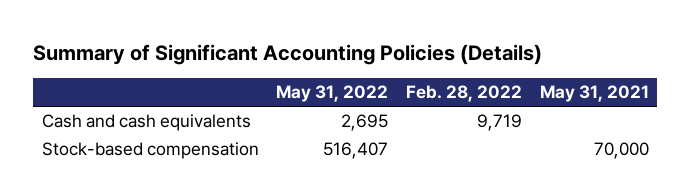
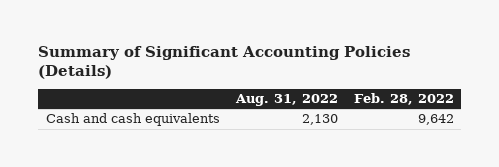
[276,85,389,103] May 31, 2022 -> none
[539,85,649,103] May 31, 2021 -> none
none -> [234,94,338,107] Aug. 31, 2022
[41,142,259,160] Stock-based compensation -> none
[476,114,522,132] 9,719 -> [417,114,454,126] 9,642

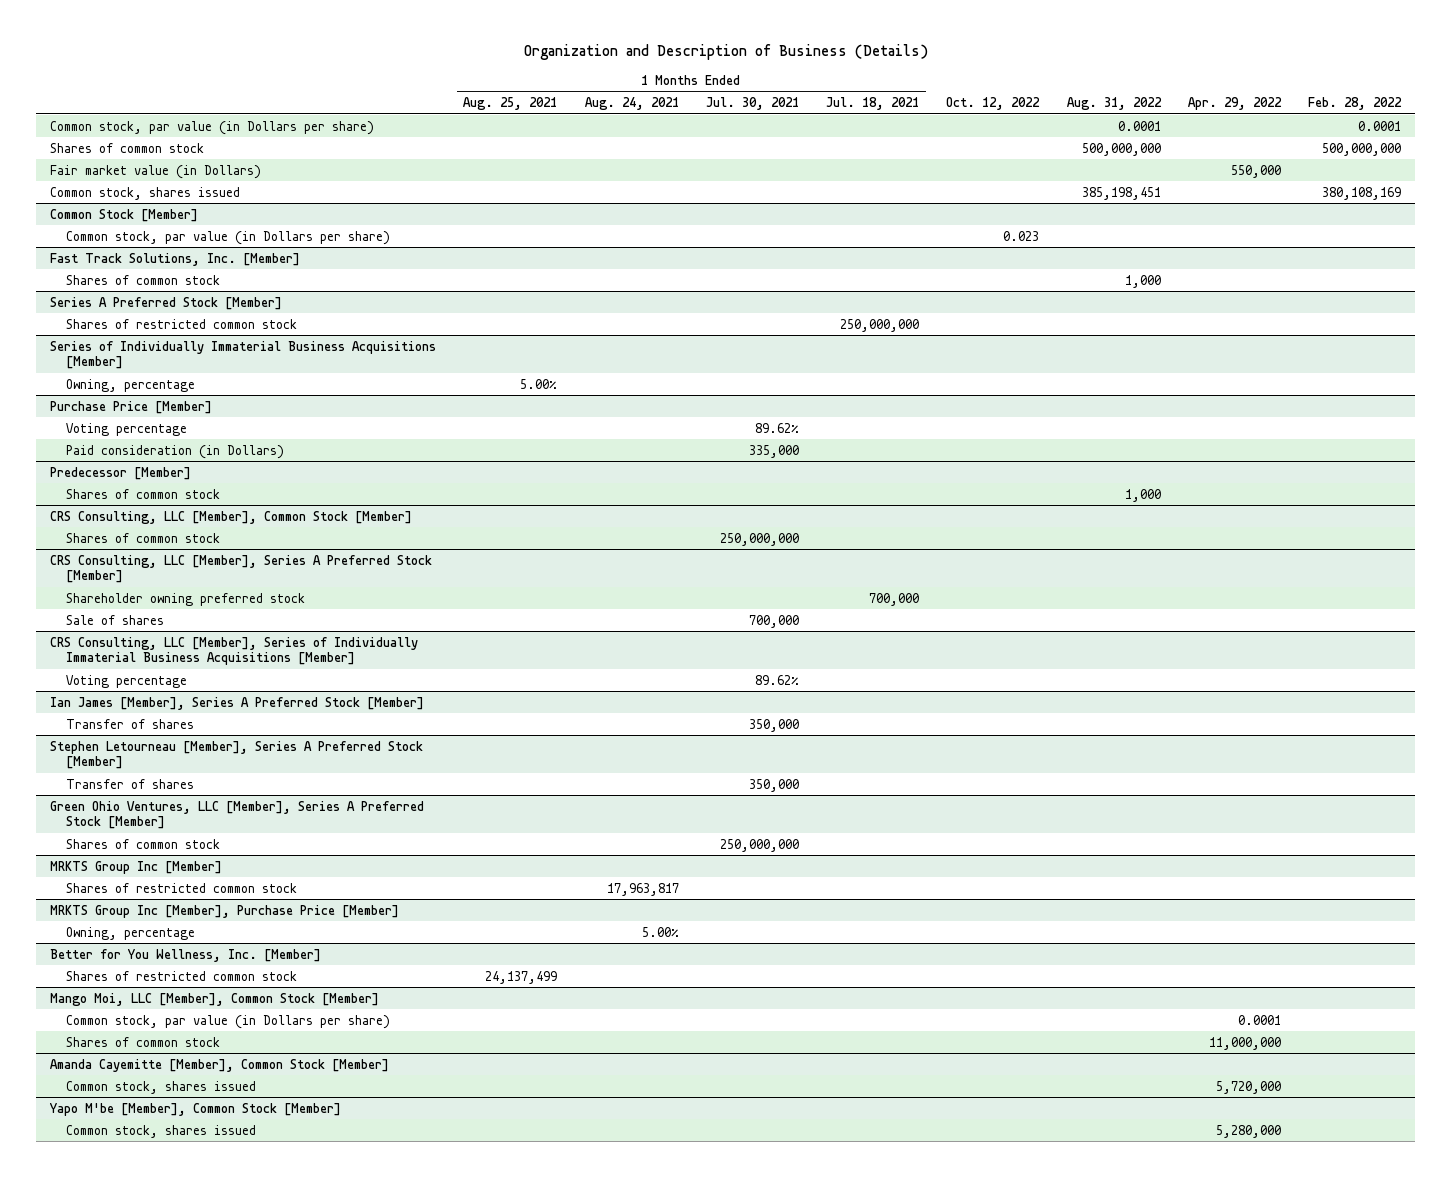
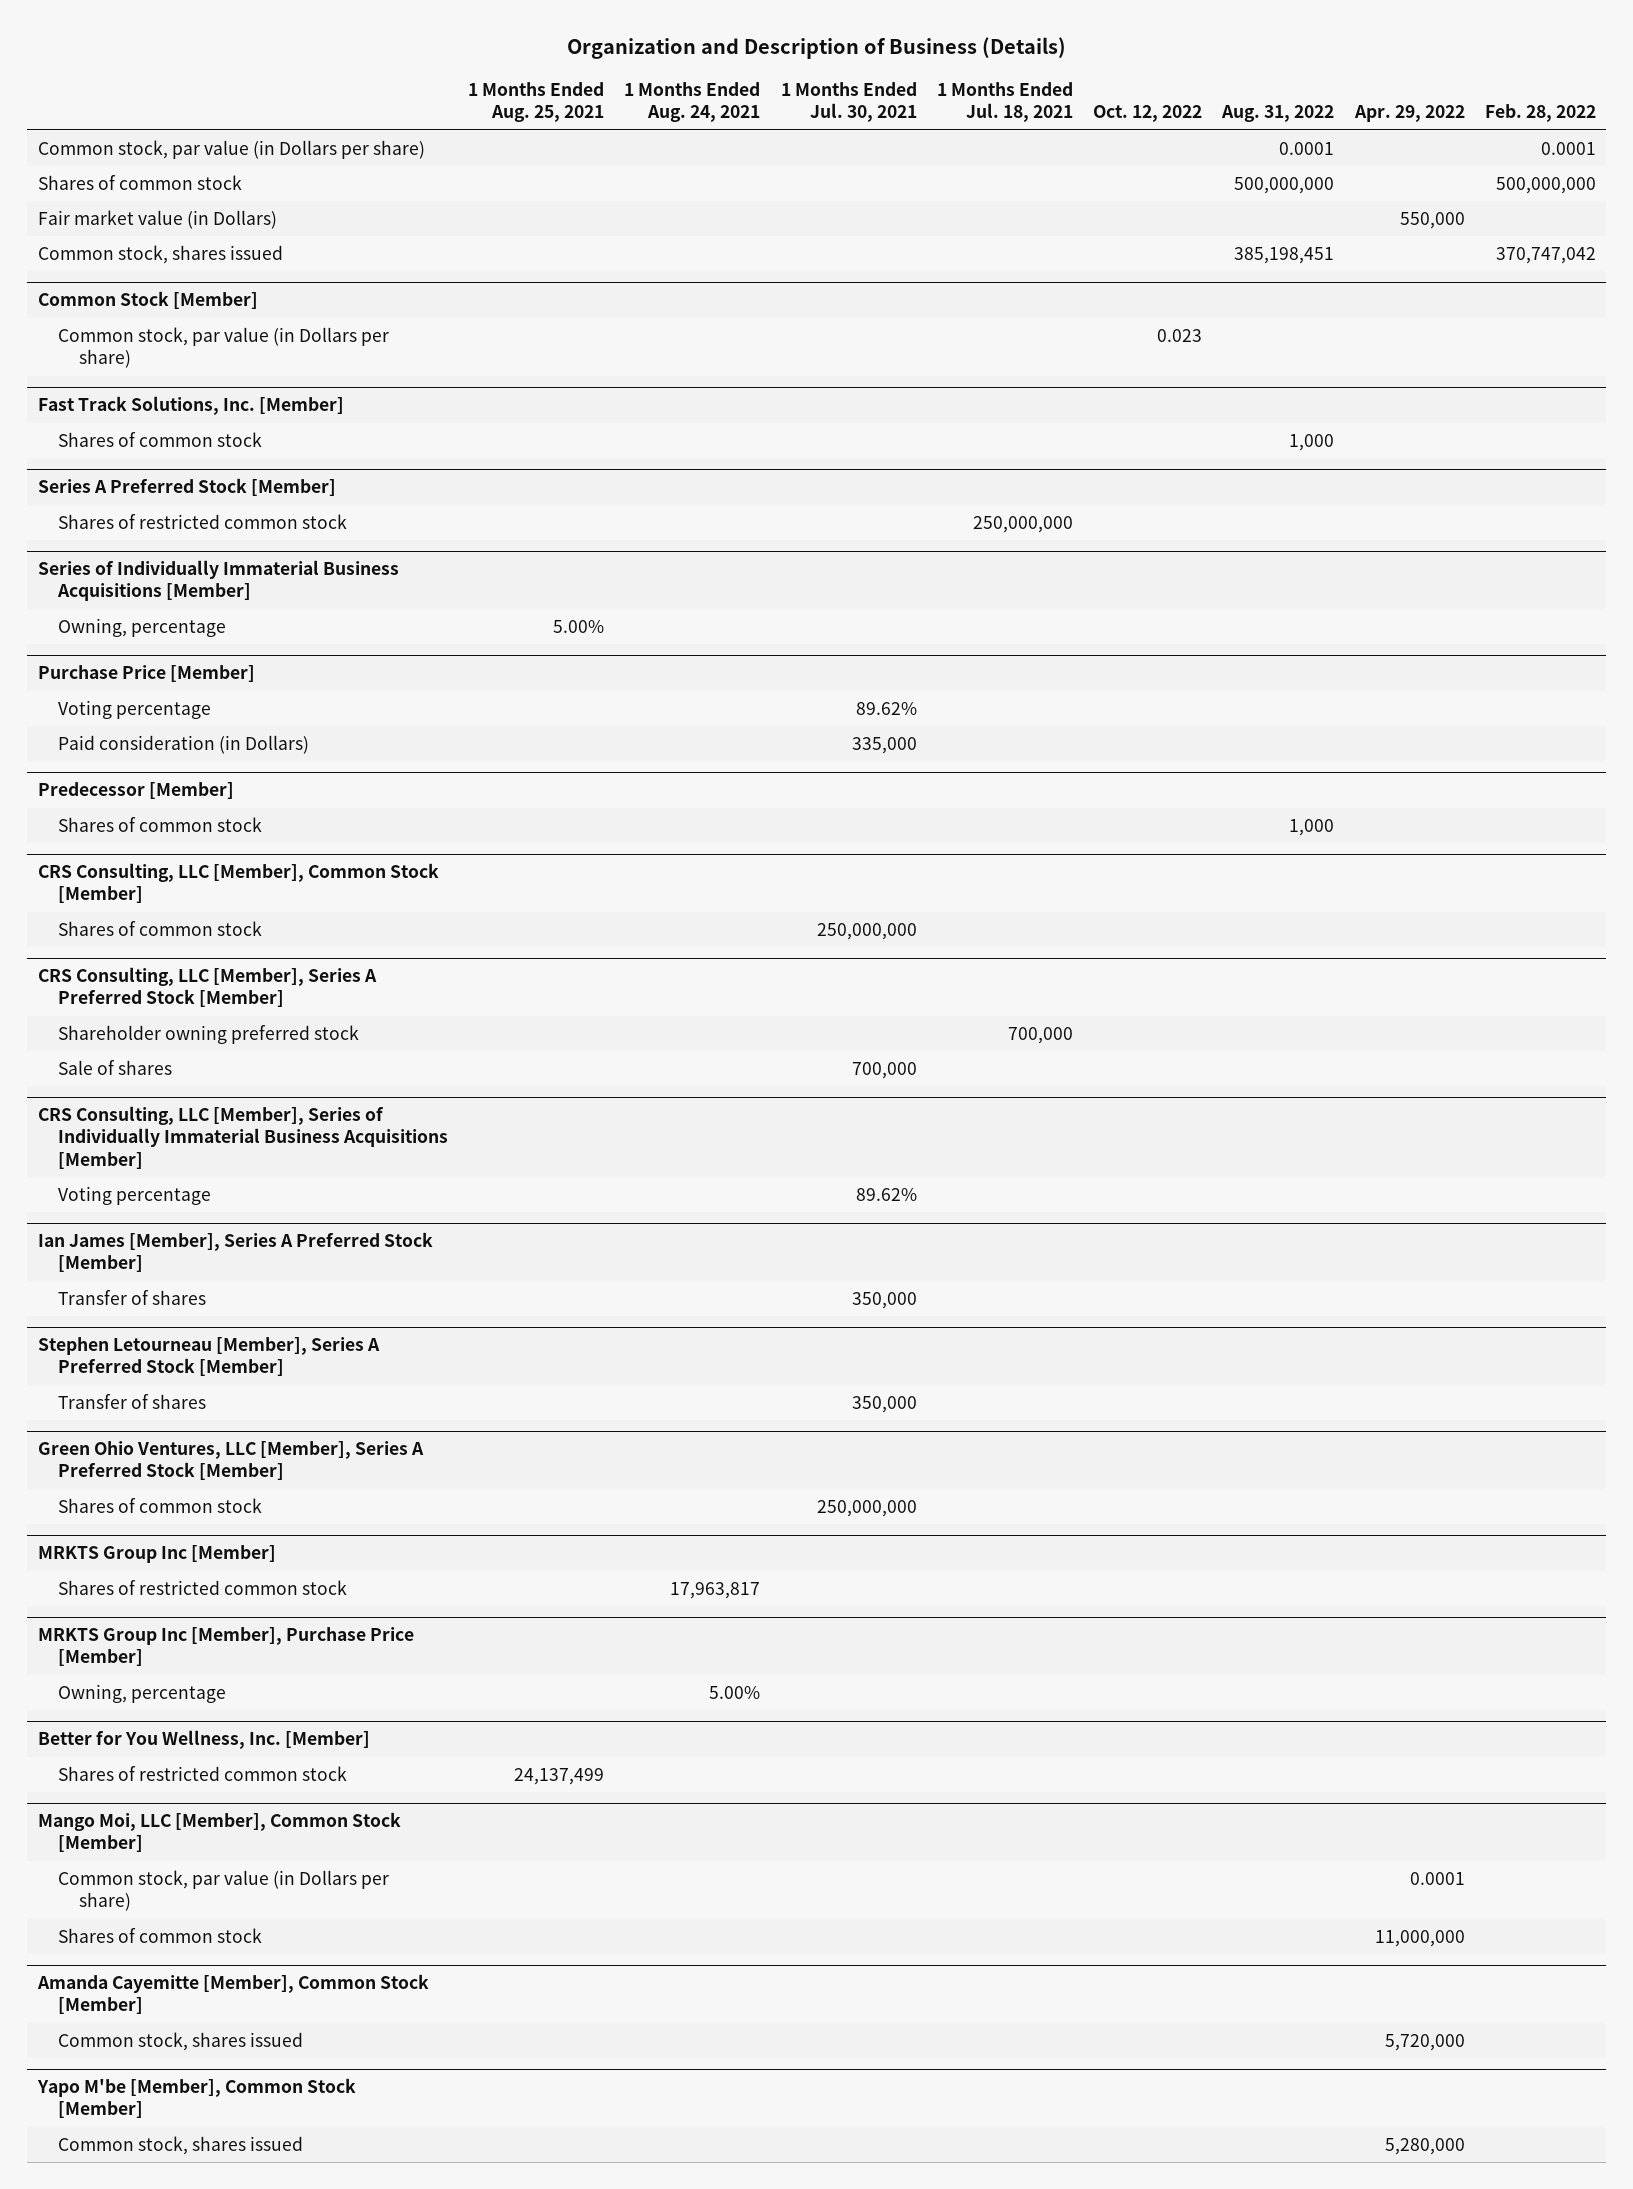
[1322,186,1402,200] 380,108,169 -> [1495,247,1596,265] 370,747,042

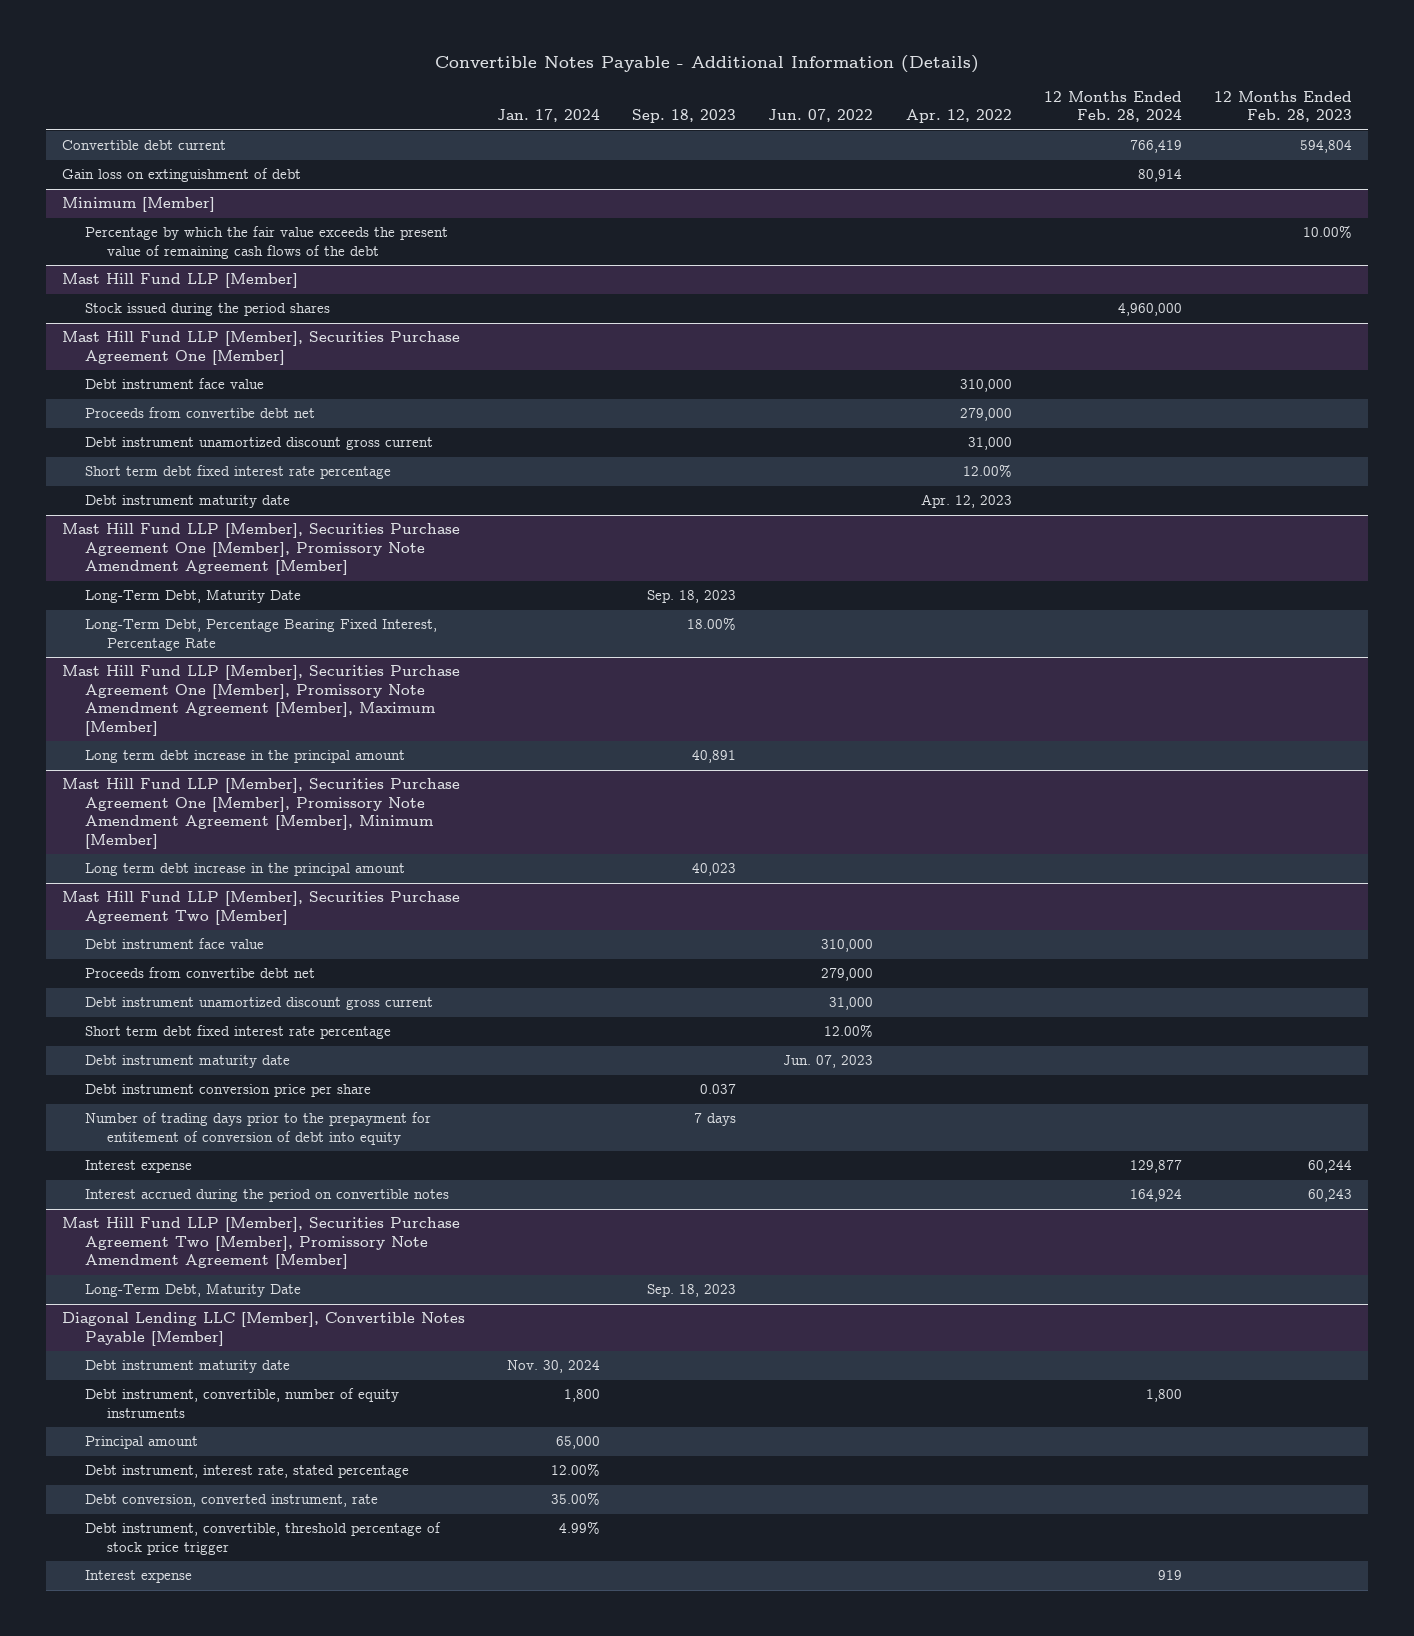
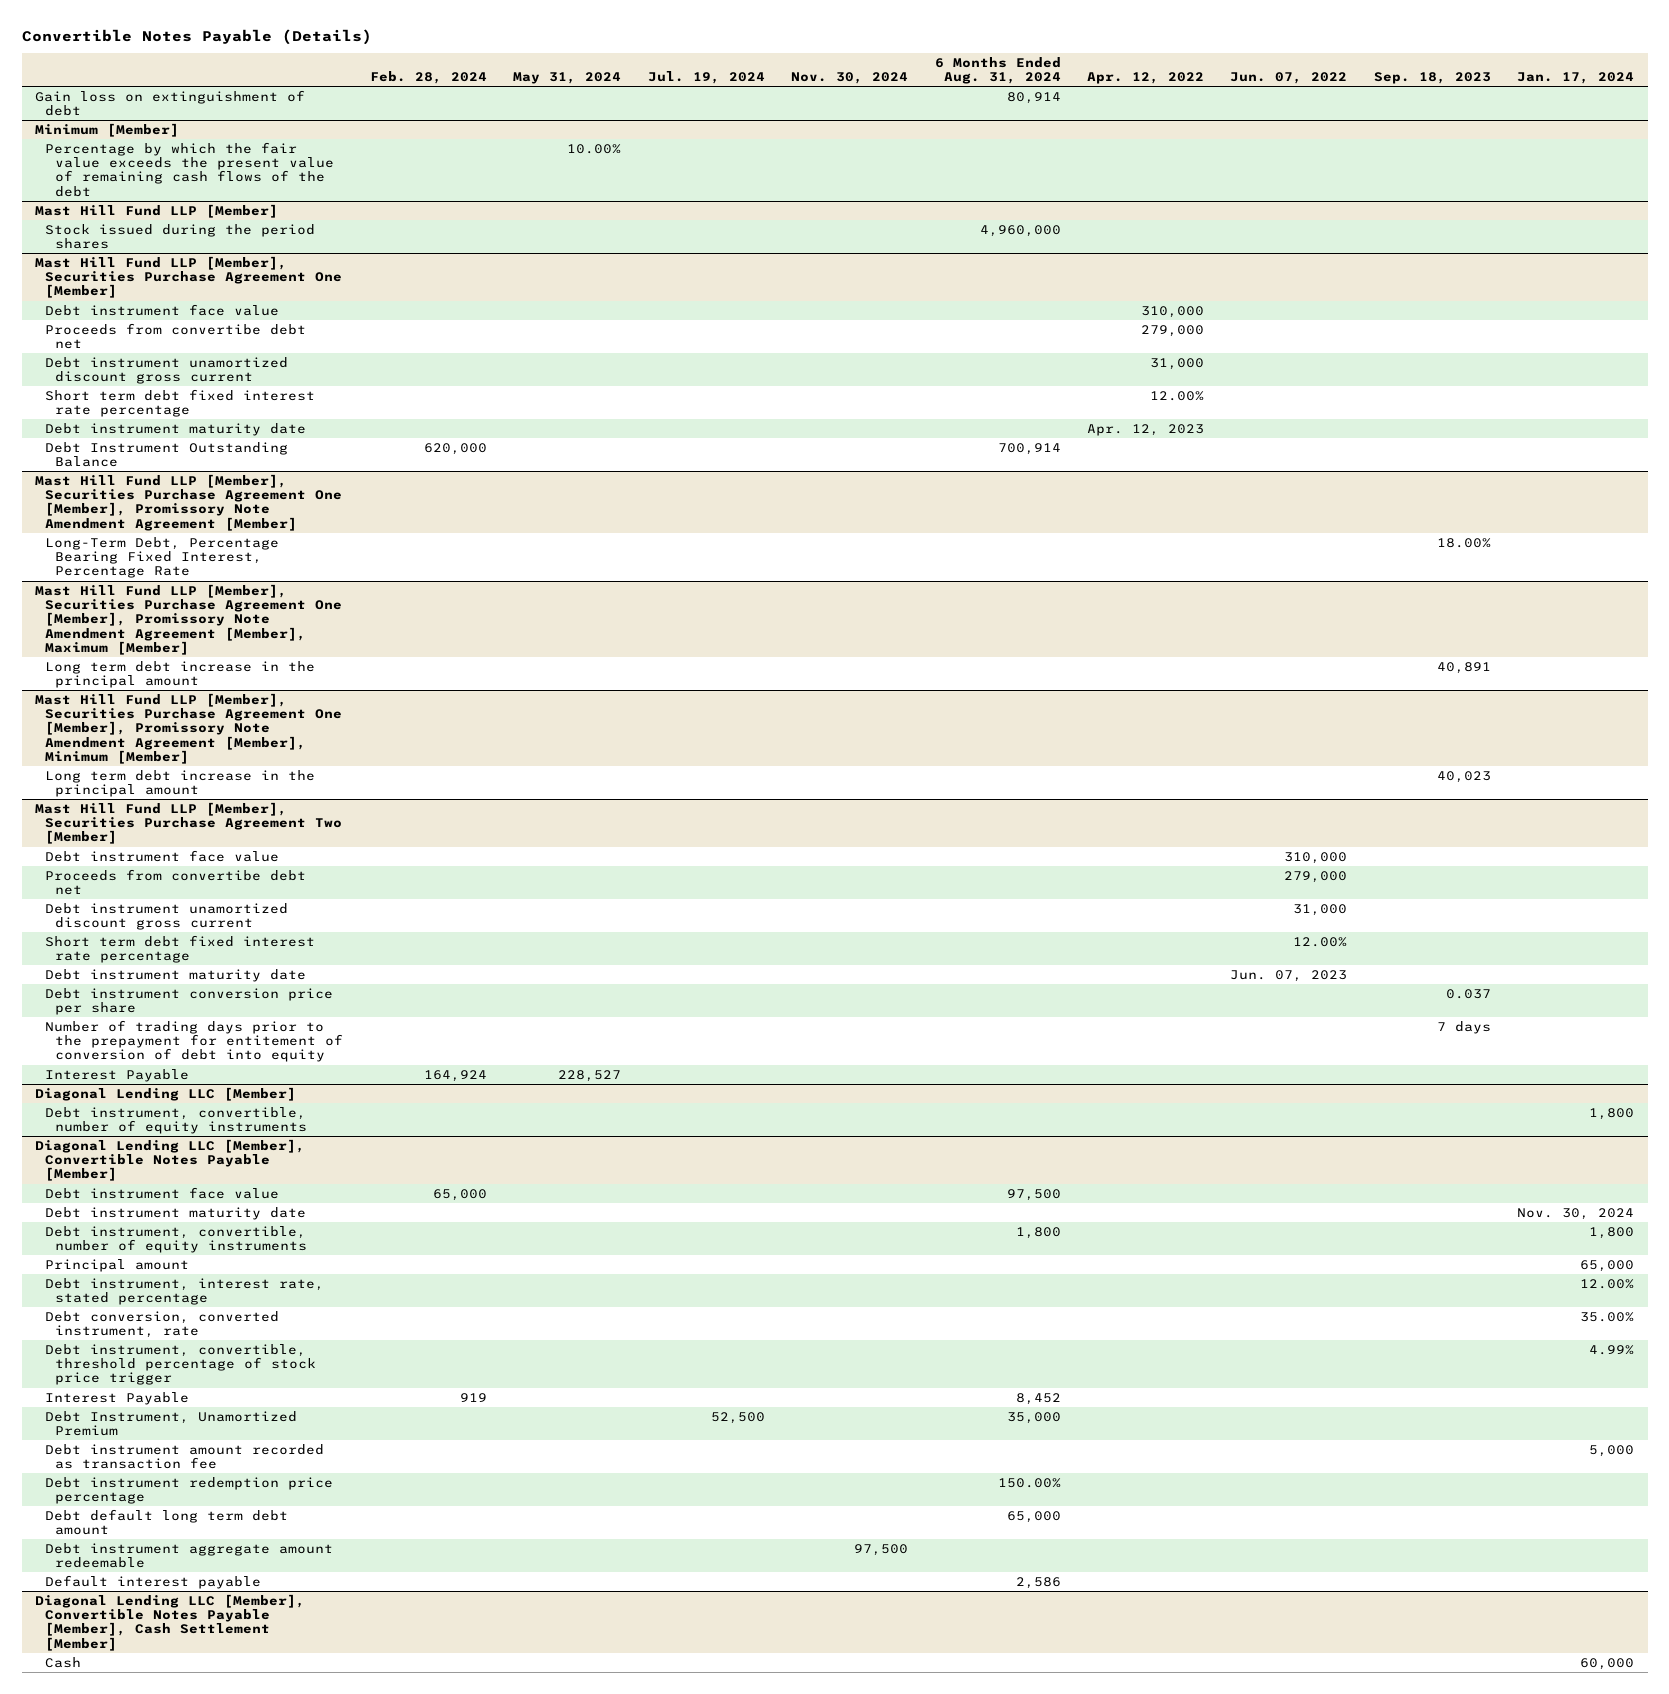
[434,55,979,74] Convertible Notes Payable - Additional Information (Details) -> [21,28,372,45] Convertible Notes Payable (Details)
[1043,90,1182,123] 12 Months Ended Feb. 28, 2024 -> none
[1213,90,1352,123] 12 Months Ended Feb. 28, 2023 -> none
none -> [369,71,487,85] Feb. 28, 2024
none -> [513,72,622,85] May 31, 2024
none -> [647,71,765,85] Jul. 19, 2024
none -> [791,72,909,85] Nov. 30, 2024
none -> [934,56,1061,85] 6 Months Ended Aug. 31, 2024
[62,140,227,151] Convertible debt current -> none
none -> [45,441,289,468] Debt Instrument Outstanding Balance
[84,589,301,604] Long-Term Debt, Maturity Date -> none
[84,1160,192,1174] Interest expense -> none
[84,1189,449,1203] Interest accrued during the period on convertible notes -> none
[62,1217,461,1270] Mast Hill Fund LLP [Member], Securities Purchase Agreement Two [Member], Promissory Note Amendment Agreement [Member] -> none
[84,1283,301,1298] Long-Term Debt, Maturity Date -> none
none -> [45,1068,190,1082] Interest Payable
none -> [34,1086,296,1101] Diagonal Lending LLC [Member]
none -> [45,1106,308,1135] Debt instrument, convertible, number of equity instruments
none -> [45,1186,280,1199] Debt instrument face value
[84,1570,192,1584] Interest expense -> none
none -> [45,1391,190,1405] Interest Payable
none -> [45,1410,298,1437] Debt Instrument, Unamortized Premium
none -> [45,1443,325,1470] Debt instrument amount recorded as transaction fee
none -> [45,1476,334,1505] Debt instrument redemption price percentage
none -> [45,1508,289,1536] Debt default long term debt amount
none -> [45,1542,334,1569] Debt instrument aggregate amount redeemable
none -> [45,1574,262,1589] Default interest payable
none -> [34,1593,305,1651] Diagonal Lending LLC [Member], Convertible Notes Payable [Member], Cash Settlement [Member]
none -> [45,1656,82,1668] Cash

